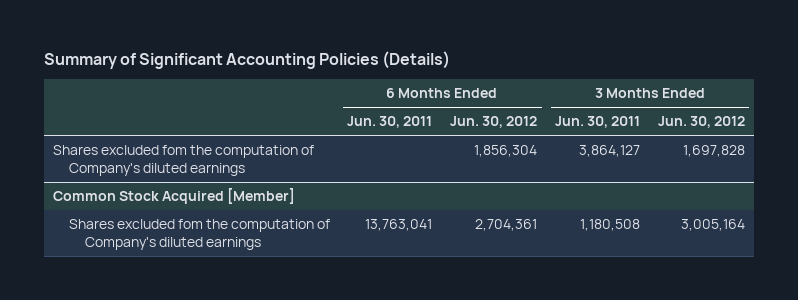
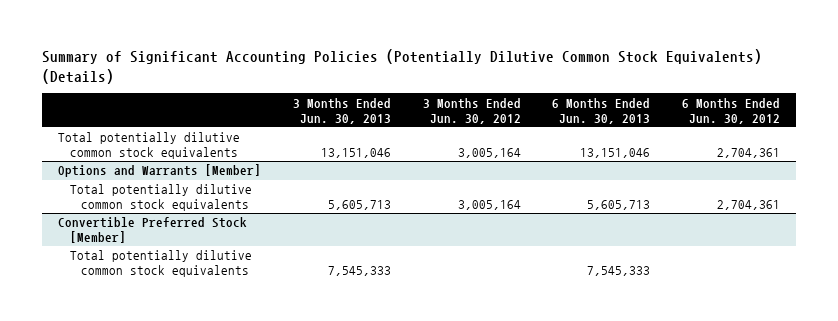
[43,51,450,70] Summary of Significant Accounting Policies (Details) -> [42,49,763,84] Summary of Significant Accounting Policies (Potentially Dilutive Common Stock Equivalents) (Details)
[347,116,433,129] Jun. 30, 2011 -> none
[555,116,641,129] Jun. 30, 2011 -> none
none -> [292,97,391,124] 3 Months Ended Jun. 30, 2013
none -> [552,97,651,124] 6 Months Ended Jun. 30, 2013
[52,145,314,176] Shares excluded fom the computation of Company's diluted earnings -> none
[52,188,295,205] Common Stock Acquired [Member] -> none
none -> [57,132,240,160] Total potentially dilutive common stock equivalents
none -> [57,164,261,178] Options and Warrants [Member]
[68,219,330,250] Shares excluded fom the computation of Company's diluted earnings -> [69,184,252,212] Total potentially dilutive common stock equivalents
none -> [57,217,247,244] Convertible Preferred Stock [Member]
none -> [69,250,252,278] Total potentially dilutive common stock equivalents

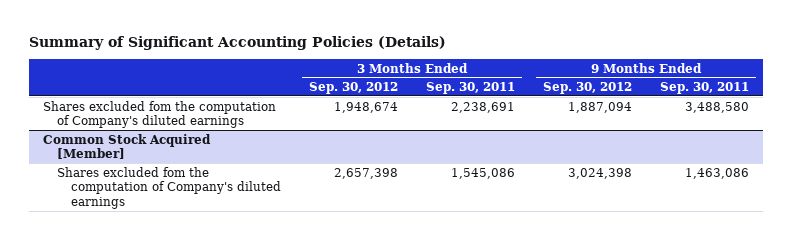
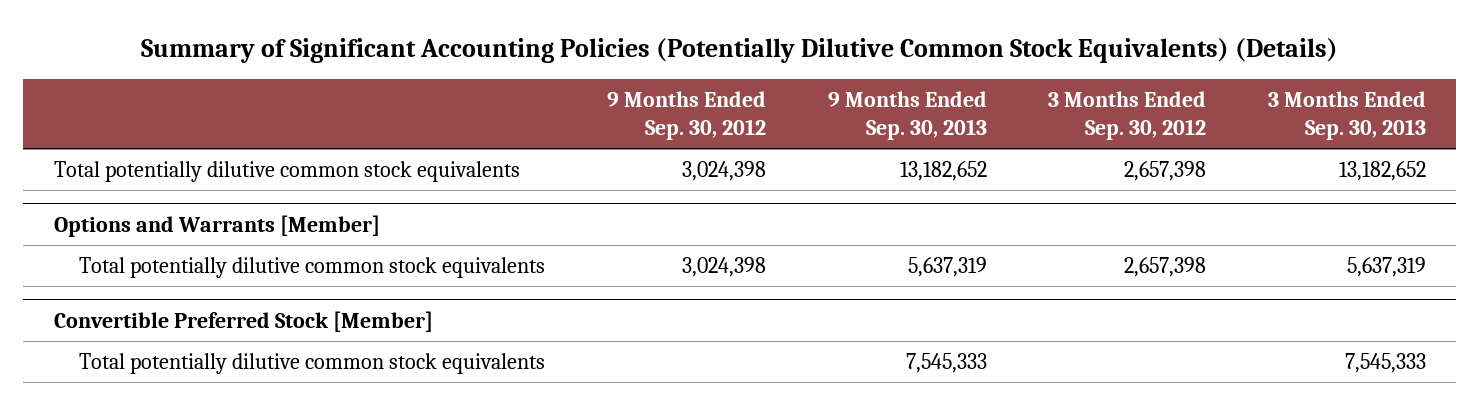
[28,36,446,51] Summary of Significant Accounting Policies (Details) -> [140,38,1338,64] Summary of Significant Accounting Policies (Potentially Dilutive Common Stock Equivalents) (Details)
[425,82,515,95] Sep. 30, 2011 -> none
[659,82,749,95] Sep. 30, 2011 -> none
none -> [827,91,987,141] 9 Months Ended Sep. 30, 2013
none -> [1267,91,1426,141] 3 Months Ended Sep. 30, 2013
[42,100,276,129] Shares excluded fom the computation of Company's diluted earnings -> none
[42,133,211,160] Common Stock Acquired [Member] -> none
none -> [54,160,521,182] Total potentially dilutive common stock equivalents
none -> [54,214,381,237] Options and Warrants [Member]
[56,166,281,210] Shares excluded fom the computation of Company's diluted earnings -> [79,256,546,278] Total potentially dilutive common stock equivalents
none -> [54,310,434,332] Convertible Preferred Stock [Member]
none -> [79,352,546,374] Total potentially dilutive common stock equivalents

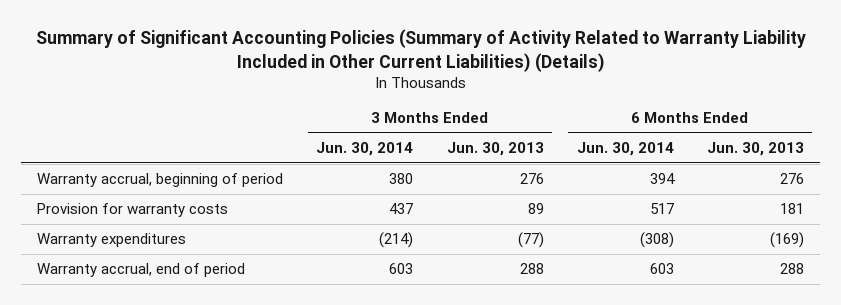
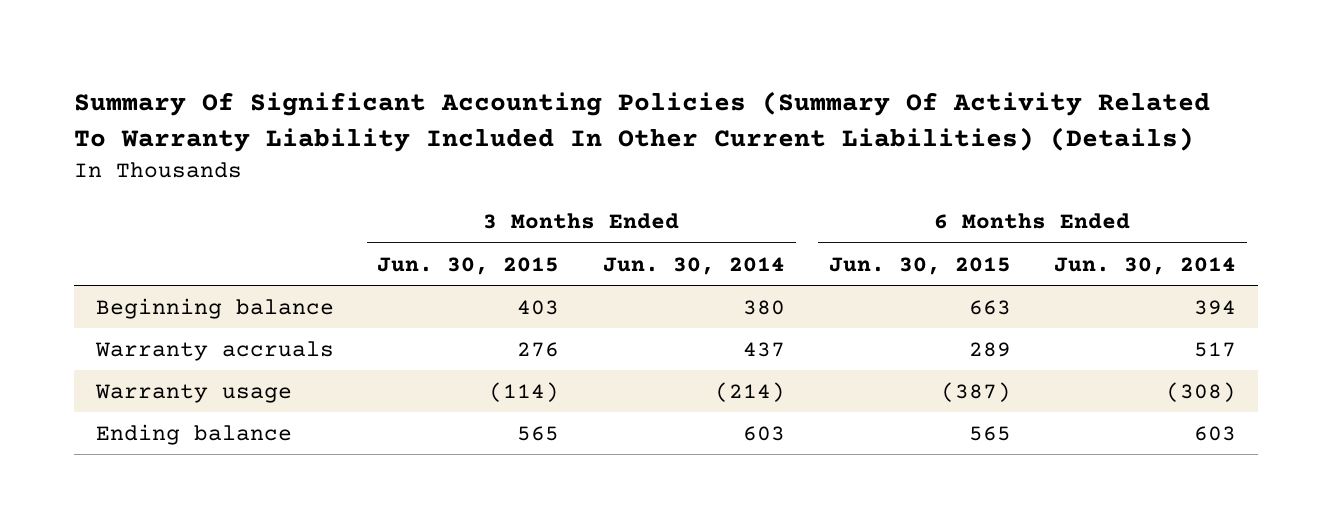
[35,29,806,72] Summary of Significant Accounting Policies (Summary of Activity Related to Warranty Liability Included in Other Current Liabilities) (Details) -> [74,91,1211,152] Summary Of Significant Accounting Policies (Summary Of Activity Related To Warranty Liability Included In Other Current Liabilities) (Details)
[446,141,544,156] Jun. 30, 2013 -> none
[706,141,804,156] Jun. 30, 2013 -> none
none -> [377,256,560,275] Jun. 30, 2015
none -> [828,256,1011,275] Jun. 30, 2015
[37,173,284,188] Warranty accrual, beginning of period -> [95,297,334,319] Beginning balance
[37,203,229,218] Provision for warranty costs -> [94,340,334,361] Warranty accruals
[37,233,187,248] Warranty expenditures -> [94,383,292,403] Warranty usage
[37,263,246,278] Warranty accrual, end of period -> [95,423,292,445] Ending balance

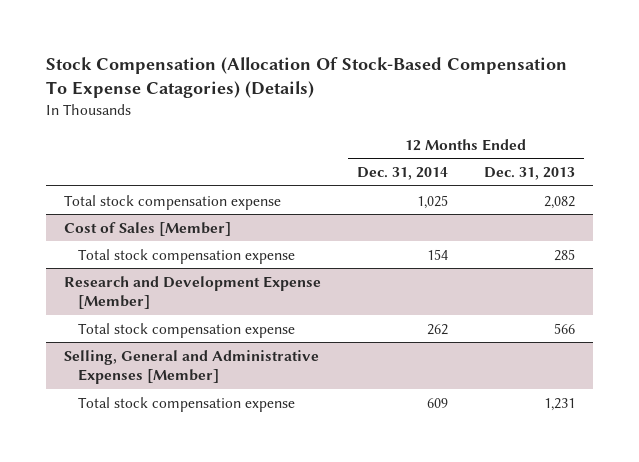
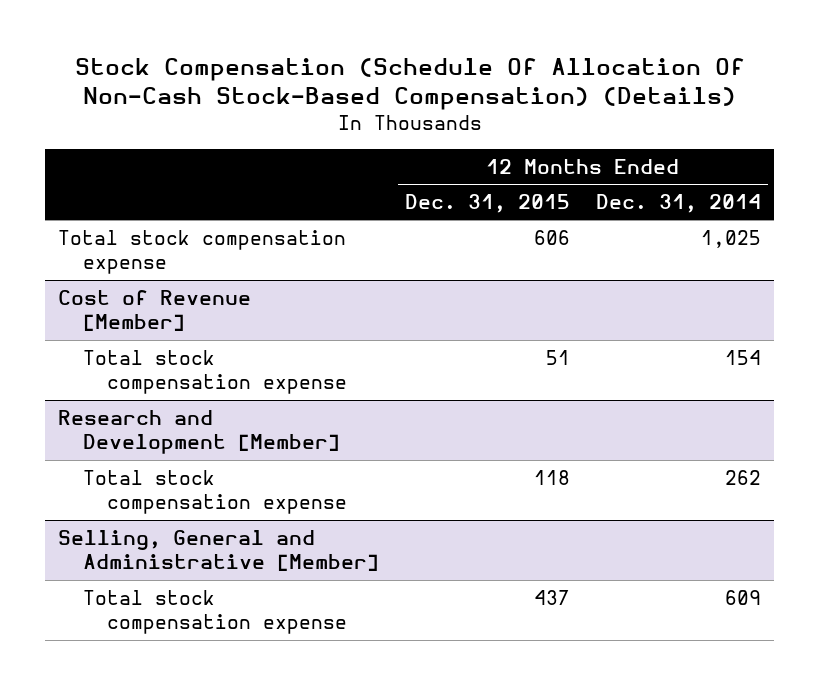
[46,57,568,99] Stock Compensation (Allocation Of Stock-Based Compensation To Expense Catagories) (Details) -> [74,57,745,111] Stock Compensation (Schedule Of Allocation Of Non-Cash Stock-Based Compensation) (Details)
[483,167,575,181] Dec. 31, 2013 -> none
none -> [404,193,570,213] Dec. 31, 2015
[63,221,231,236] Cost of Sales [Member] -> [58,289,252,332] Cost of Revenue [Member]
[63,275,321,309] Research and Development Expense [Member] -> [58,409,340,455] Research and Development [Member]
[63,349,319,384] Selling, General and Administrative Expenses [Member] -> [58,529,379,572] Selling, General and Administrative [Member]

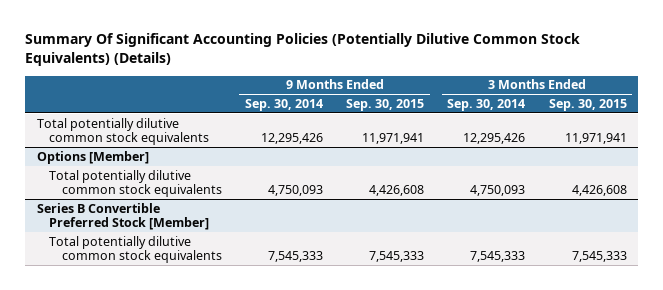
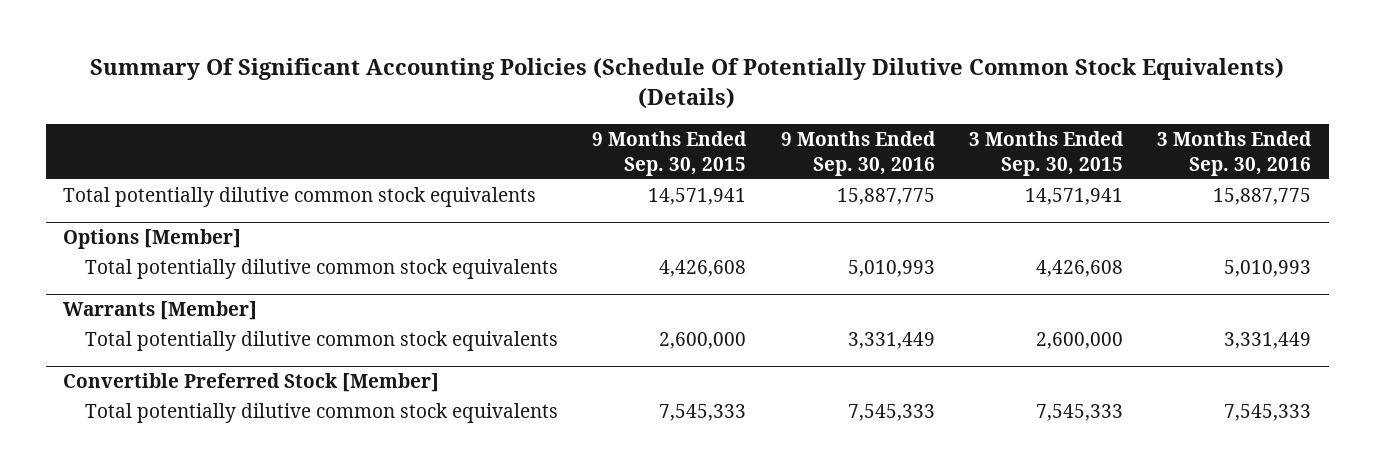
[24,33,580,67] Summary Of Significant Accounting Policies (Potentially Dilutive Common Stock Equivalents) (Details) -> [90,58,1285,110] Summary Of Significant Accounting Policies (Schedule Of Potentially Dilutive Common Stock Equivalents) (Details)
[245,98,324,111] Sep. 30, 2014 -> none
[447,98,526,111] Sep. 30, 2014 -> none
none -> [780,131,936,176] 9 Months Ended Sep. 30, 2016
none -> [1157,131,1313,176] 3 Months Ended Sep. 30, 2016
[362,133,425,145] 11,971,941 -> [648,187,747,205] 14,571,941
[564,133,627,145] 11,971,941 -> [1025,187,1124,205] 14,571,941
none -> [62,301,257,321] Warrants [Member]
none -> [85,330,559,351] Total potentially dilutive common stock equivalents
[36,202,210,231] Series B Convertible Preferred Stock [Member] -> [62,373,439,393] Convertible Preferred Stock [Member]

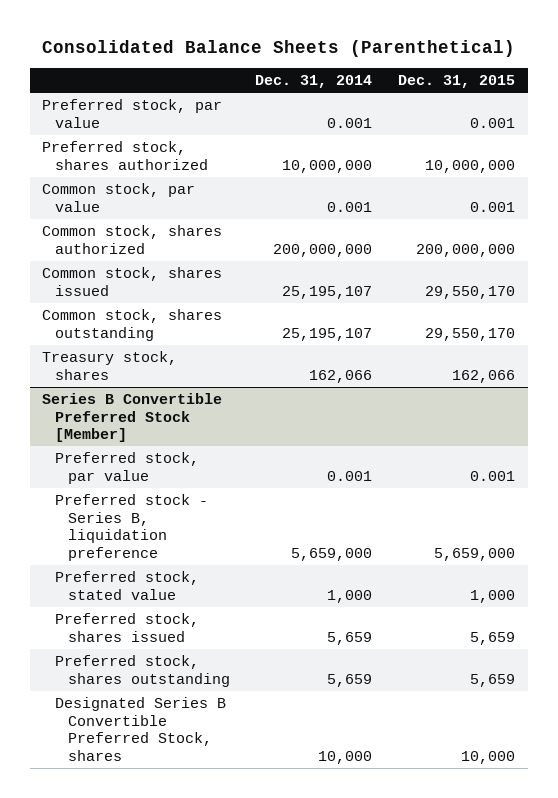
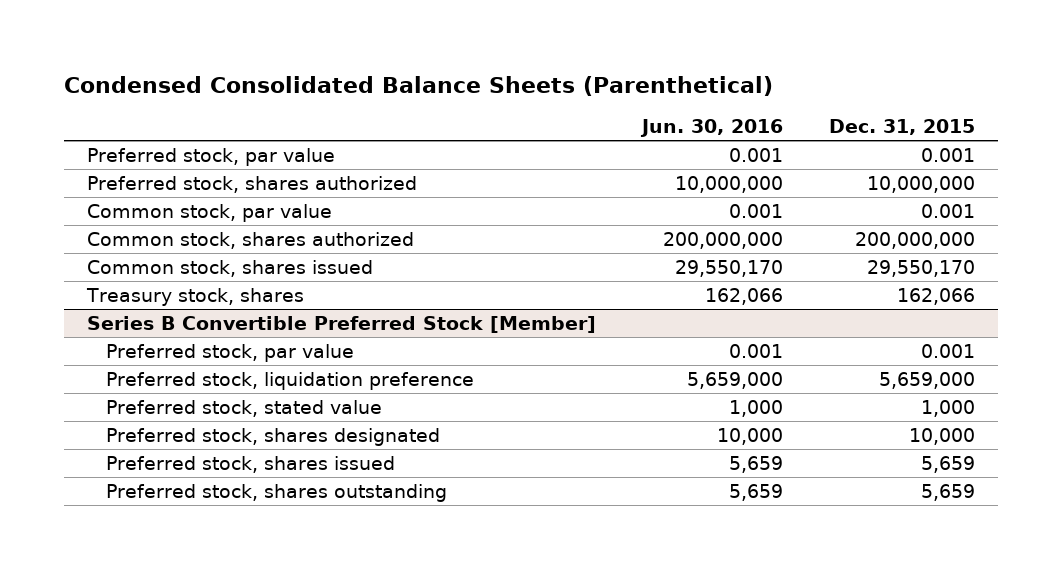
[41,40,515,58] Consolidated Balance Sheets (Parenthetical) -> [63,75,773,96] Condensed Consolidated Balance Sheets (Parenthetical)
[255,75,373,89] Dec. 31, 2014 -> none
none -> [639,118,783,137] Jun. 30, 2016
[42,309,223,341] Common stock, shares outstanding -> none
[55,494,209,561] Preferred stock - Series B, liquidation preference -> [106,372,475,391] Preferred stock, liquidation preference
none -> [106,428,441,447] Preferred stock, shares designated
[55,697,227,761] Designated Series B Convertible Preferred Stock, shares -> none

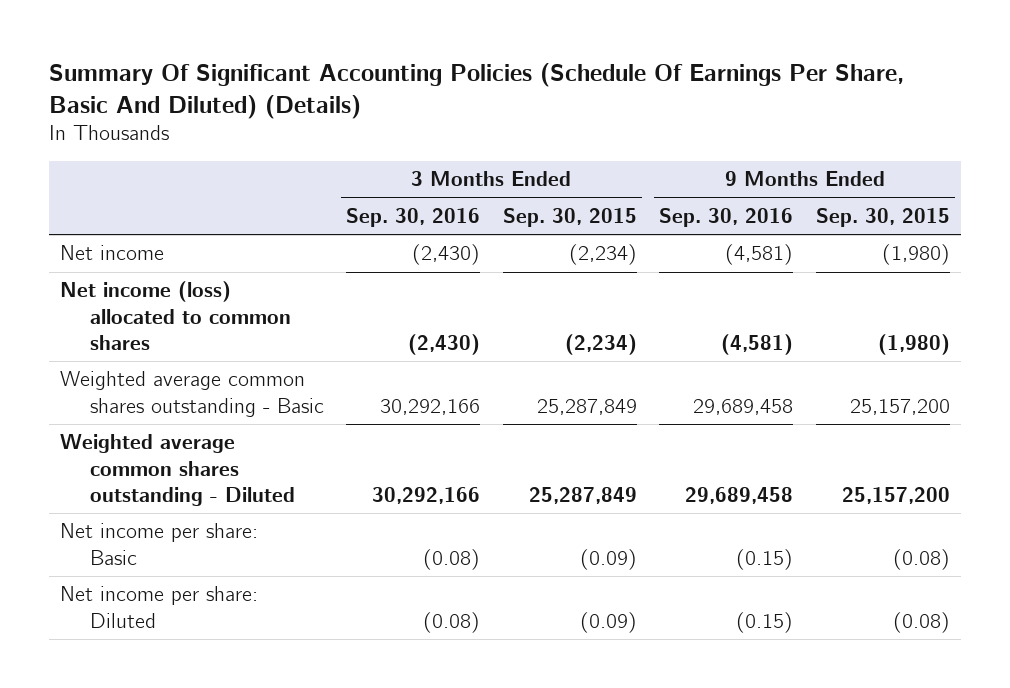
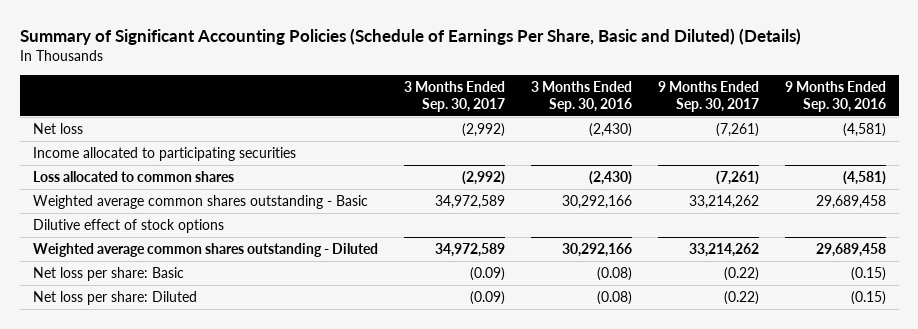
[49,62,905,119] Summary Of Significant Accounting Policies (Schedule Of Earnings Per Share, Basic And Diluted) (Details) -> [19,27,801,45] Summary of Significant Accounting Policies (Schedule of Earnings Per Share, Basic and Diluted) (Details)
[502,208,637,228] Sep. 30, 2015 -> none
[815,208,950,228] Sep. 30, 2015 -> none
none -> [403,81,505,112] 3 Months Ended Sep. 30, 2017
none -> [657,81,759,112] 9 Months Ended Sep. 30, 2017
[60,245,165,261] Net income -> [32,123,83,135] Net loss
none -> [32,147,296,162] Income allocated to participating securities
[60,281,291,350] Net income (loss) allocated to common shares -> [32,171,234,183] Loss allocated to common shares
none -> [32,219,224,234] Dilutive effect of stock options
[60,523,259,565] Net income per share: Basic -> [32,267,184,282] Net loss per share: Basic
[60,586,259,628] Net income per share: Diluted -> [32,291,197,306] Net loss per share: Diluted

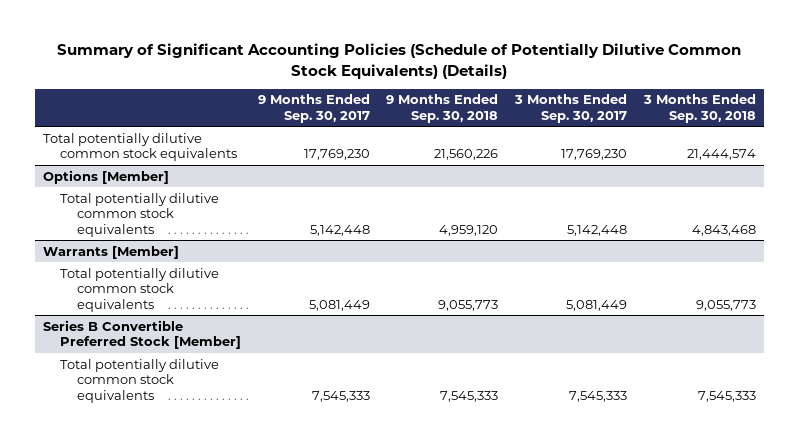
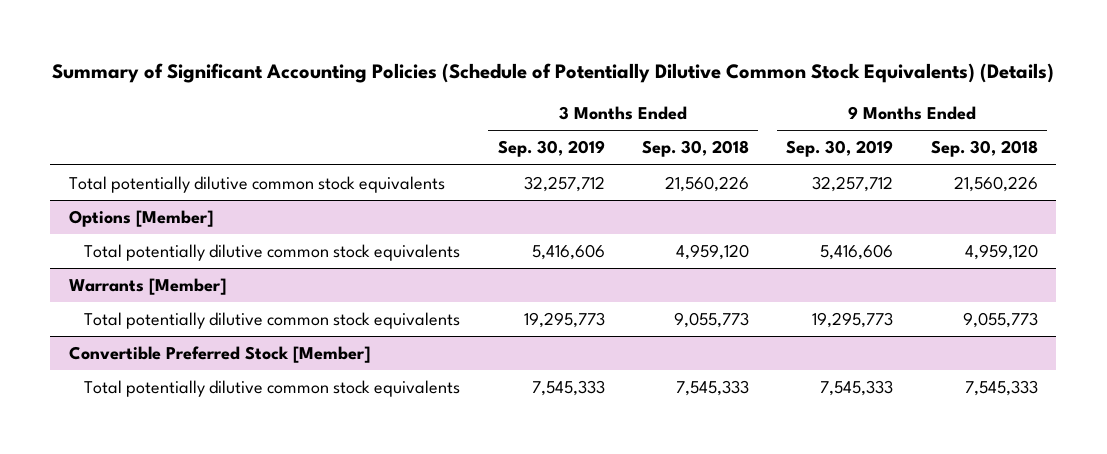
[257,94,370,123] 9 Months Ended Sep. 30, 2017 -> none
[513,94,627,123] 3 Months Ended Sep. 30, 2017 -> none
none -> [497,140,605,158] Sep. 30, 2019
none -> [786,140,894,158] Sep. 30, 2019
[686,149,756,161] 21,444,574 -> [664,176,749,193] 21,560,226
[691,224,756,236] 4,843,468 -> [675,244,749,261] 4,959,120
[43,319,241,350] Series B Convertible Preferred Stock [Member] -> [68,346,370,364] Convertible Preferred Stock [Member]

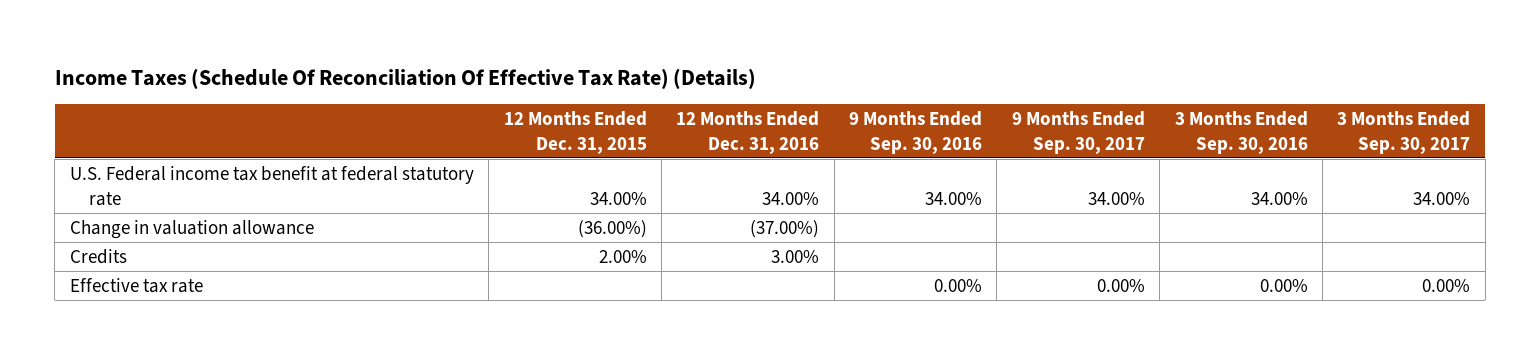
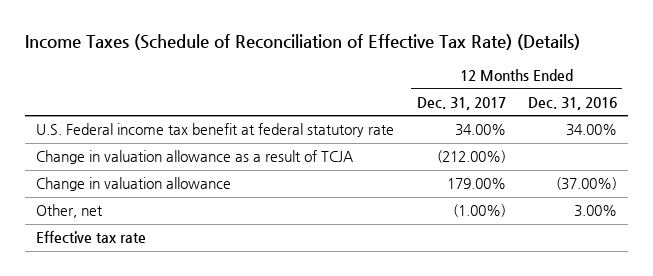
[54,67,756,89] Income Taxes (Schedule Of Reconciliation Of Effective Tax Rate) (Details) -> [25,34,581,51] Income Taxes (Schedule of Reconciliation of Effective Tax Rate) (Details)
[503,111,647,154] 12 Months Ended Dec. 31, 2015 -> none
[849,111,983,154] 9 Months Ended Sep. 30, 2016 -> none
[1011,111,1145,154] 9 Months Ended Sep. 30, 2017 -> none
[1174,111,1308,154] 3 Months Ended Sep. 30, 2016 -> none
[1337,111,1471,154] 3 Months Ended Sep. 30, 2017 -> none
none -> [416,96,506,110] Dec. 31, 2017
none -> [36,150,354,165] Change in valuation allowance as a result of TCJA
[69,249,127,265] Credits -> none
none -> [36,204,104,219] Other, net

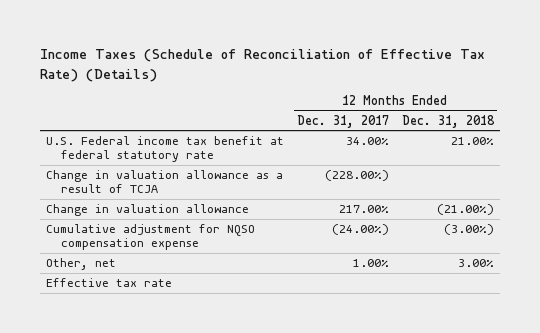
[527,96,617,110] Dec. 31, 2016 -> none
none -> [401,114,495,128] Dec. 31, 2018
[436,150,506,164] (212.00%) -> [325,170,390,182] (228.00%)
[446,178,506,190] 179.00% -> [339,205,390,214] 217.00%
none -> [46,224,256,251] Cumulative adjustment for NQSO compensation expense
[452,204,506,218] (1.00%) -> [353,259,390,268] 1.00%

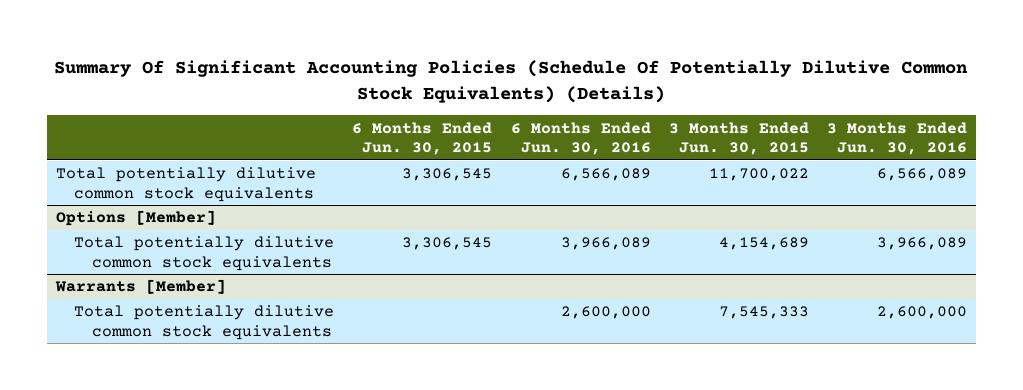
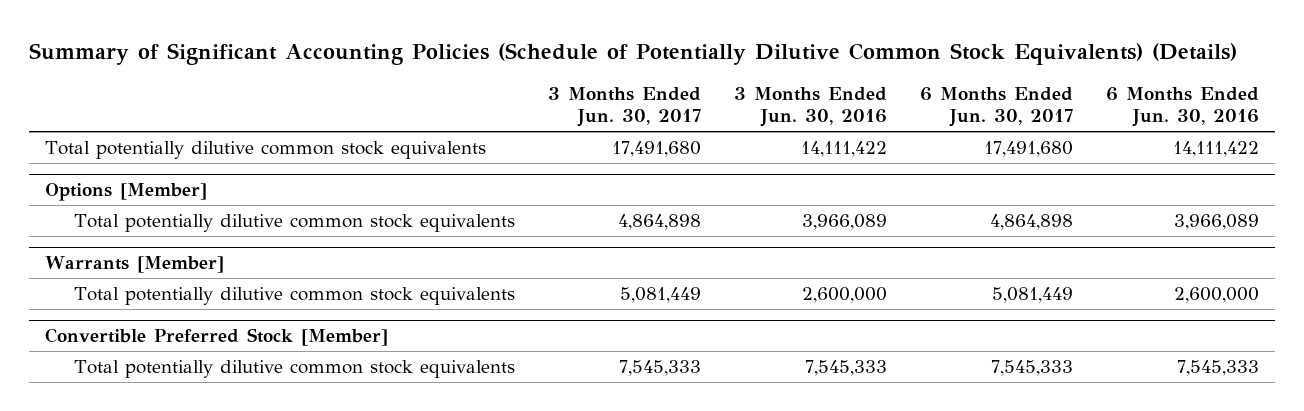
[54,59,969,103] Summary Of Significant Accounting Policies (Schedule Of Potentially Dilutive Common Stock Equivalents) (Details) -> [29,42,1238,65] Summary of Significant Accounting Policies (Schedule of Potentially Dilutive Common Stock Equivalents) (Details)
[352,121,493,155] 6 Months Ended Jun. 30, 2015 -> none
[668,121,809,155] 3 Months Ended Jun. 30, 2015 -> none
none -> [547,87,701,128] 3 Months Ended Jun. 30, 2017
none -> [919,87,1073,128] 6 Months Ended Jun. 30, 2017
[560,168,651,182] 6,566,089 -> [1172,140,1259,157] 14,111,422
[877,168,968,182] 6,566,089 -> [800,140,887,157] 14,111,422
none -> [45,328,389,347] Convertible Preferred Stock [Member]
none -> [74,359,516,378] Total potentially dilutive common stock equivalents

